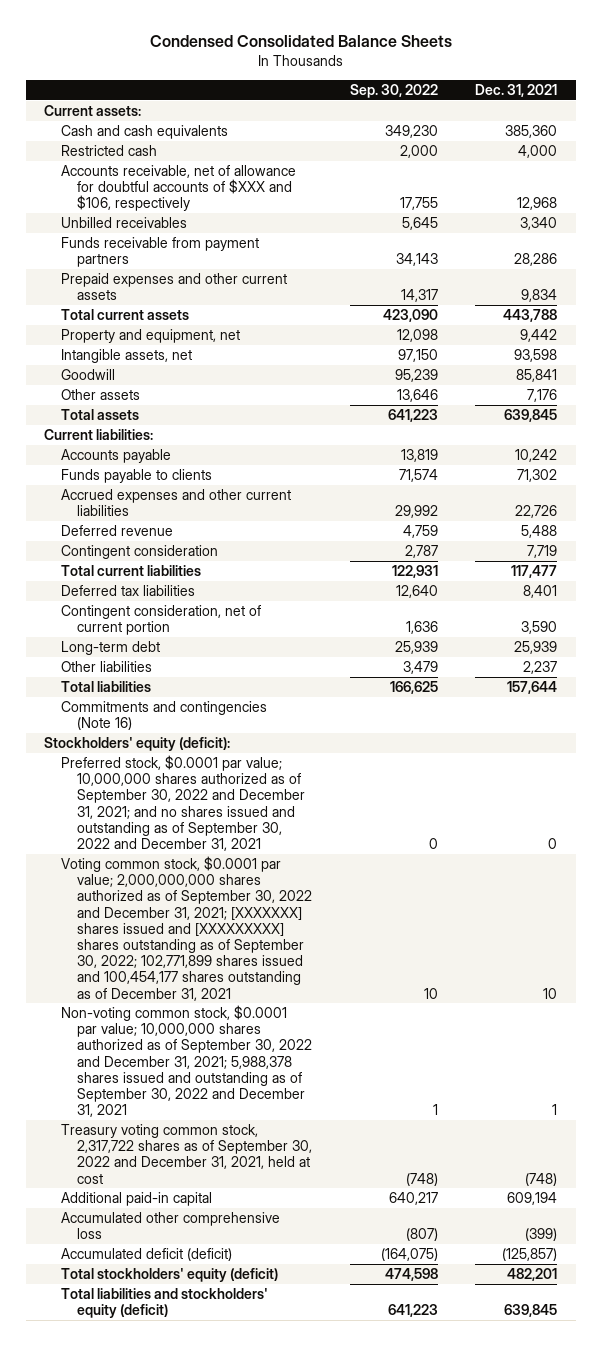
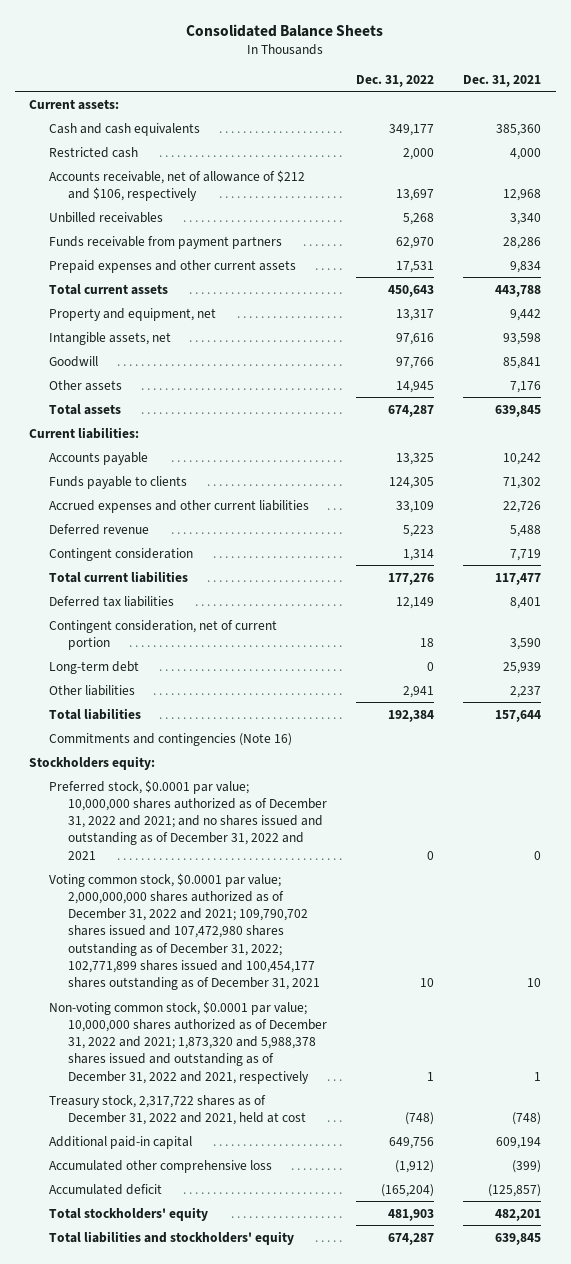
[149,35,452,48] Condensed Consolidated Balance Sheets -> [186,23,384,37] Consolidated Balance Sheets
[349,84,438,99] Sep. 30, 2022 -> none
none -> [356,74,435,87] Dec. 31, 2022
[60,164,296,212] Accounts receivable, net of allowance for doubtful accounts of $XXX and $106, respectively -> [48,169,305,201] Accounts receivable, net of allowance of $212 and $106, respectively
[44,736,231,751] Stockholders' equity (deficit): -> [29,755,156,770] Stockholders equity:
[60,754,306,851] Preferred stock, $0.0001 par value; 10,000,000 shares authorized as of September 30, 2022 and December 31, 2021; and no shares issued and outstanding as of September 30, 2022 and December 31, 2021 -> [48,779,328,860] Preferred stock, $0.0001 par value; 10,000,000 shares authorized as of December 31, 2022 and 2021; and no shares issued and outstanding as of December 31, 2022 and 2021
[60,855,313,1001] Voting common stock, $0.0001 par value; 2,000,000,000 shares authorized as of September 30, 2022 and December 31, 2021; [XXXXXXX] shares issued and [XXXXXXXXX] shares outstanding as of September 30, 2022; 102,771,899 shares issued and 100,454,177 shares outstanding as of December 31, 2021 -> [48,872,321,991] Voting common stock, $0.0001 par value; 2,000,000,000 shares authorized as of December 31, 2022 and 2021; 109,790,702 shares issued and 107,472,980 shares outstanding as of December 31, 2022; 102,771,899 shares issued and 100,454,177 shares outstanding as of December 31, 2021
[60,1004,313,1118] Non-voting common stock, $0.0001 par value; 10,000,000 shares authorized as of September 30, 2022 and December 31, 2021; 5,988,378 shares issued and outstanding as of September 30, 2022 and December 31, 2021 -> [48,1000,328,1084] Non-voting common stock, $0.0001 par value; 10,000,000 shares authorized as of December 31, 2022 and 2021; 1,873,320 and 5,988,378 shares issued and outstanding as of December 31, 2022 and 2021, respectively
[60,1123,313,1184] Treasury voting common stock, 2,317,722 shares as of September 30, 2022 and December 31, 2021, held at cost -> [48,1094,307,1125] Treasury stock, 2,317,722 shares as of December 31, 2022 and 2021, held at cost
[60,1247,232,1261] Accumulated deficit (deficit) -> [48,1183,162,1195] Accumulated deficit
[60,1267,278,1282] Total stockholders' equity (deficit) -> [48,1206,208,1221] Total stockholders' equity
[60,1287,268,1319] Total liabilities and stockholders' equity (deficit) -> [48,1230,294,1245] Total liabilities and stockholders' equity

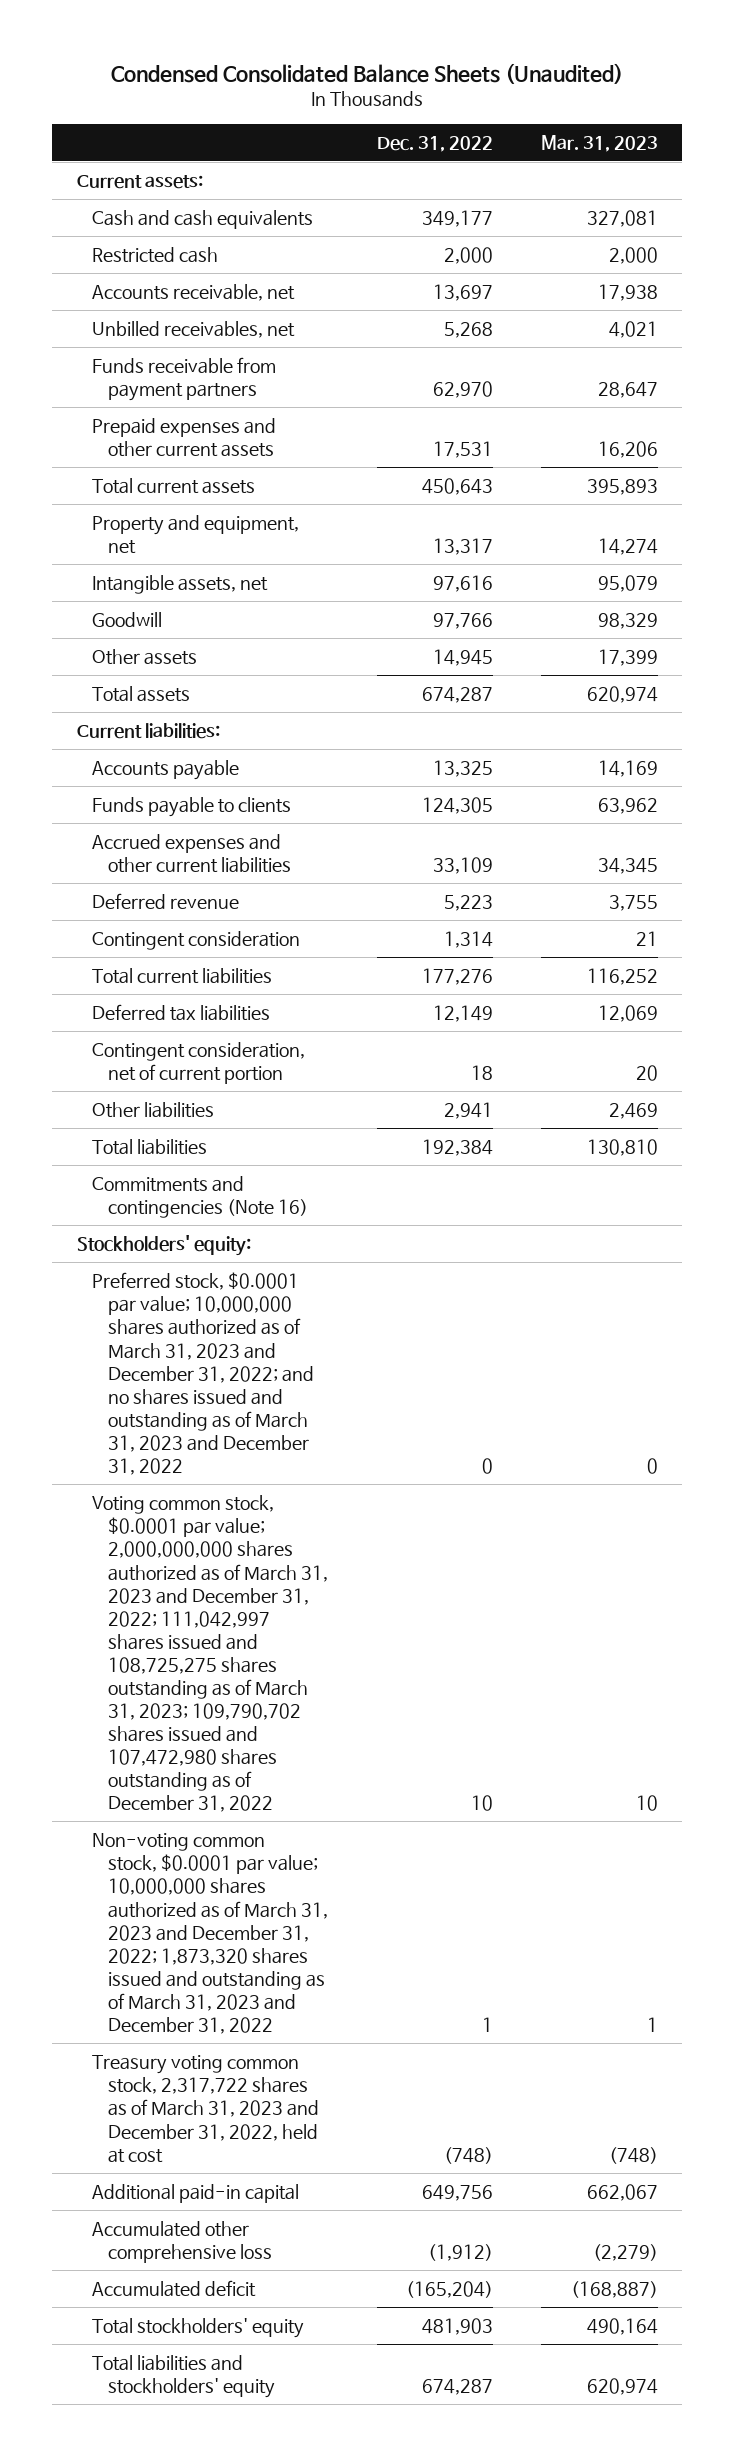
[186,23,384,37] Consolidated Balance Sheets -> [111,62,624,84] Condensed Consolidated Balance Sheets (Unaudited)
[463,74,542,87] Dec. 31, 2021 -> none
none -> [541,134,659,152] Mar. 31, 2023
[48,169,305,201] Accounts receivable, net of allowance of $212 and $106, respectively -> [92,284,296,302] Accounts receivable, net
[48,211,163,223] Unbilled receivables -> [92,321,296,339] Unbilled receivables, net
[48,660,139,674] Long-term debt -> none
[29,755,156,770] Stockholders equity: -> [76,1235,251,1257] Stockholders' equity:
[48,779,328,860] Preferred stock, $0.0001 par value; 10,000,000 shares authorized as of December 31, 2022 and 2021; and no shares issued and outstanding as of December 31, 2022 and 2021 -> [92,1272,315,1475] Preferred stock, $0.0001 par value; 10,000,000 shares authorized as of March 31, 2023 and December 31, 2022; and no shares issued and outstanding as of March 31, 2023 and December 31, 2022
[48,872,321,991] Voting common stock, $0.0001 par value; 2,000,000,000 shares authorized as of December 31, 2022 and 2021; 109,790,702 shares issued and 107,472,980 shares outstanding as of December 31, 2022; 102,771,899 shares issued and 100,454,177 shares outstanding as of December 31, 2021 -> [92,1495,329,1813] Voting common stock, $0.0001 par value; 2,000,000,000 shares authorized as of March 31, 2023 and December 31, 2022; 111,042,997 shares issued and 108,725,275 shares outstanding as of March 31, 2023; 109,790,702 shares issued and 107,472,980 shares outstanding as of December 31, 2022
[48,1000,328,1084] Non-voting common stock, $0.0001 par value; 10,000,000 shares authorized as of December 31, 2022 and 2021; 1,873,320 and 5,988,378 shares issued and outstanding as of December 31, 2022 and 2021, respectively -> [92,1833,329,2034] Non-voting common stock, $0.0001 par value; 10,000,000 shares authorized as of March 31, 2023 and December 31, 2022; 1,873,320 shares issued and outstanding as of March 31, 2023 and December 31, 2022
[48,1094,307,1125] Treasury stock, 2,317,722 shares as of December 31, 2022 and 2021, held at cost -> [92,2055,320,2163] Treasury voting common stock, 2,317,722 shares as of March 31, 2023 and December 31, 2022, held at cost

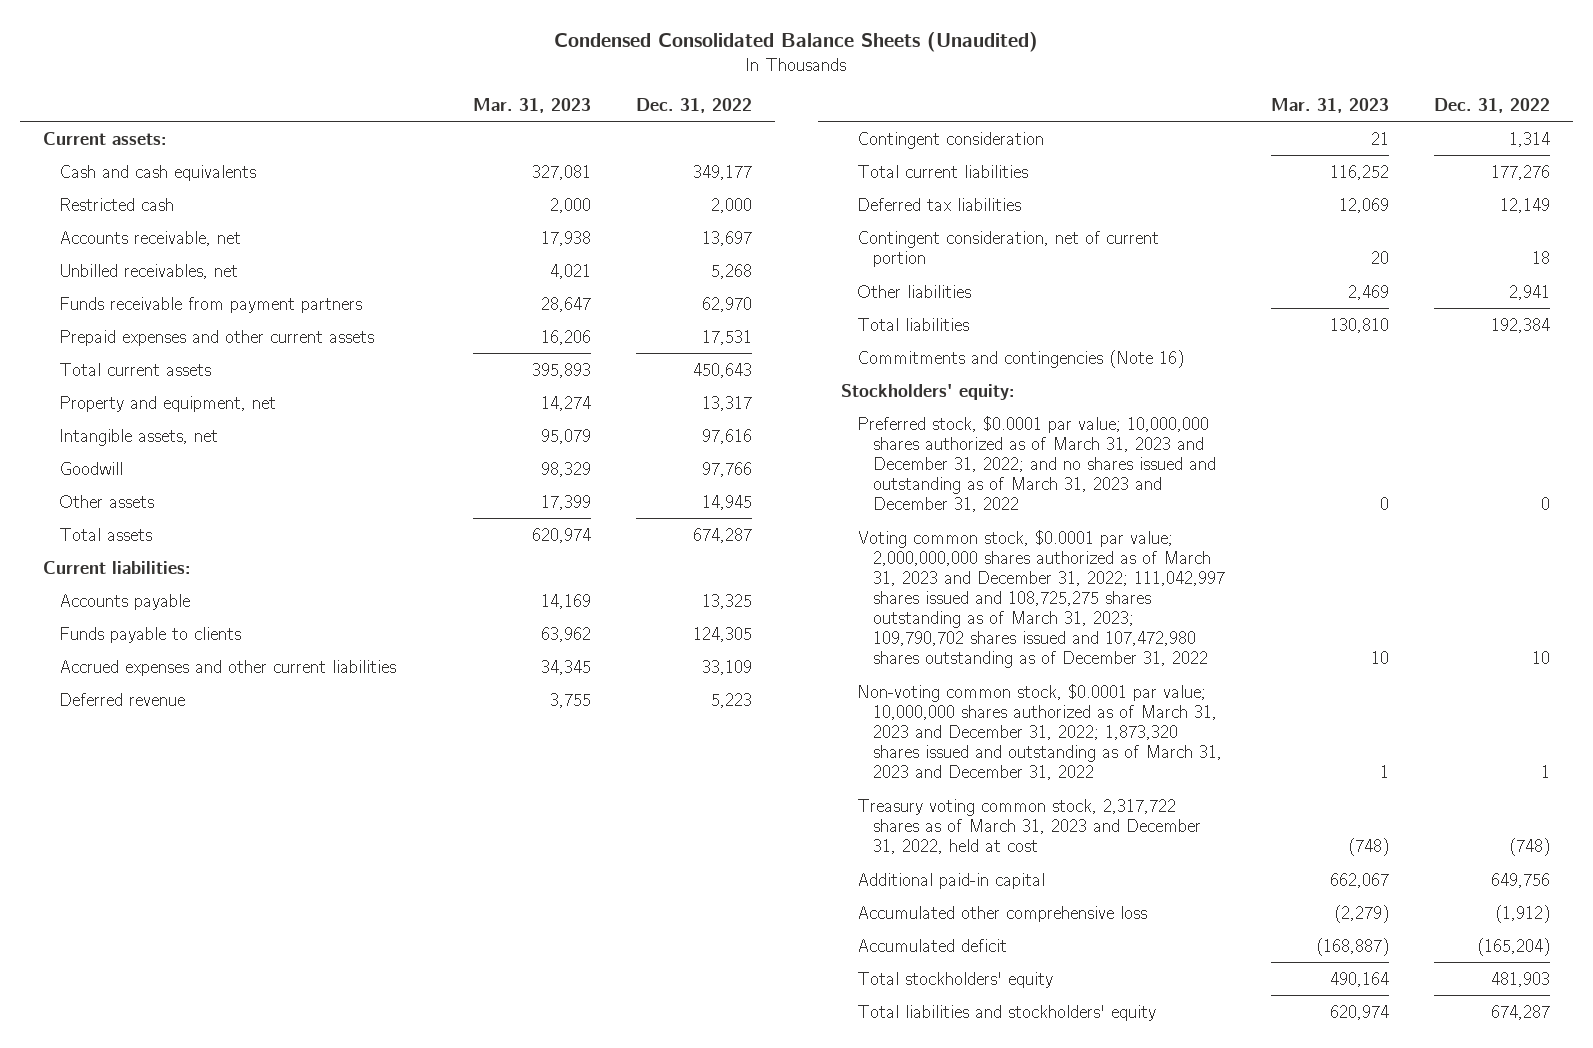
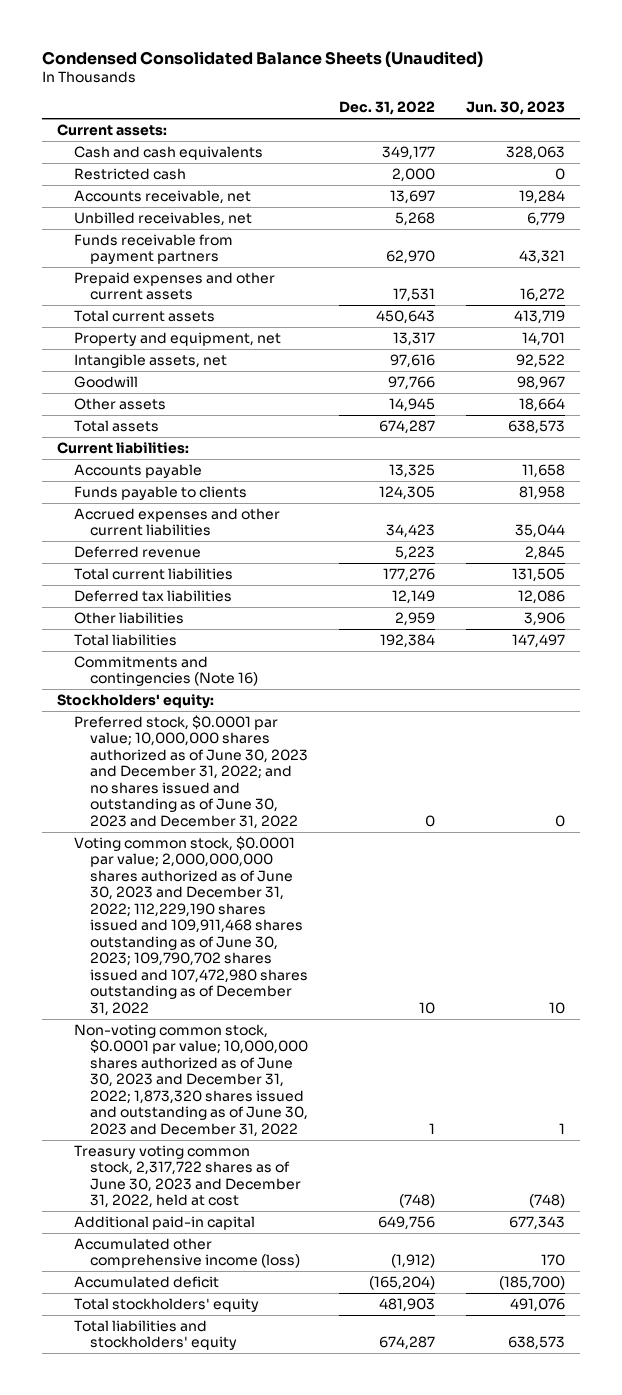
[472,97,591,113] Mar. 31, 2023 -> none
none -> [465,101,565,116] Jun. 30, 2023
[701,659,752,675] 33,109 -> [385,524,435,539] 34,423
[856,131,1044,149] Contingent consideration -> none
[856,230,1159,267] Contingent consideration, net of current portion -> none
[1508,284,1550,300] 2,941 -> [394,612,435,627] 2,959
[856,415,1217,513] Preferred stock, $0.0001 par value; 10,000,000 shares authorized as of March 31, 2023 and December 31, 2022; and no shares issued and outstanding as of March 31, 2023 and December 31, 2022 -> [73,715,308,829] Preferred stock, $0.0001 par value; 10,000,000 shares authorized as of June 30, 2023 and December 31, 2022; and no shares issued and outstanding as of June 30, 2023 and December 31, 2022
[856,529,1226,669] Voting common stock, $0.0001 par value; 2,000,000,000 shares authorized as of March 31, 2023 and December 31, 2022; 111,042,997 shares issued and 108,725,275 shares outstanding as of March 31, 2023; 109,790,702 shares issued and 107,472,980 shares outstanding as of December 31, 2022 -> [73,836,308,1016] Voting common stock, $0.0001 par value; 2,000,000,000 shares authorized as of June 30, 2023 and December 31, 2022; 112,229,190 shares issued and 109,911,468 shares outstanding as of June 30, 2023; 109,790,702 shares issued and 107,472,980 shares outstanding as of December 31, 2022
[856,683,1223,781] Non-voting common stock, $0.0001 par value; 10,000,000 shares authorized as of March 31, 2023 and December 31, 2022; 1,873,320 shares issued and outstanding as of March 31, 2023 and December 31, 2022 -> [73,1024,308,1137] Non-voting common stock, $0.0001 par value; 10,000,000 shares authorized as of June 30, 2023 and December 31, 2022; 1,873,320 shares issued and outstanding as of June 30, 2023 and December 31, 2022
[856,798,1202,854] Treasury voting common stock, 2,317,722 shares as of March 31, 2023 and December 31, 2022, held at cost -> [73,1145,301,1209] Treasury voting common stock, 2,317,722 shares as of June 30, 2023 and December 31, 2022, held at cost
[856,905,1147,922] Accumulated other comprehensive loss -> [73,1238,300,1269] Accumulated other comprehensive income (loss)

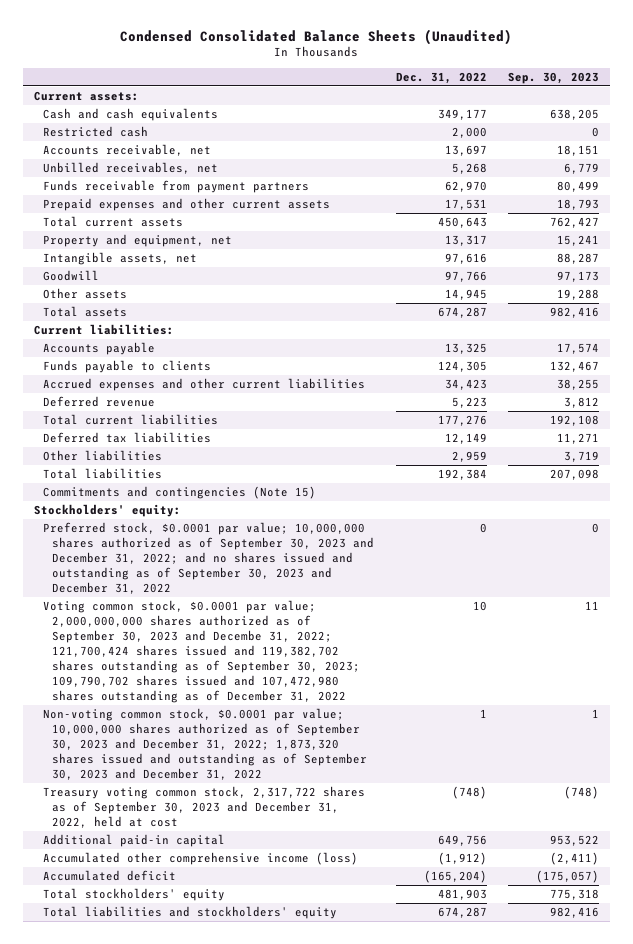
[465,101,565,116] Jun. 30, 2023 -> none
none -> [508,71,600,84] Sep. 30, 2023
[73,656,258,687] Commitments and contingencies (Note 16) -> [42,486,316,500] Commitments and contingencies (Note 15)
[73,715,308,829] Preferred stock, $0.0001 par value; 10,000,000 shares authorized as of June 30, 2023 and December 31, 2022; and no shares issued and outstanding as of June 30, 2023 and December 31, 2022 -> [42,522,375,595] Preferred stock, $0.0001 par value; 10,000,000 shares authorized as of September 30, 2023 and December 31, 2022; and no shares issued and outstanding as of September 30, 2023 and December 31, 2022
[73,836,308,1016] Voting common stock, $0.0001 par value; 2,000,000,000 shares authorized as of June 30, 2023 and December 31, 2022; 112,229,190 shares issued and 109,911,468 shares outstanding as of June 30, 2023; 109,790,702 shares issued and 107,472,980 shares outstanding as of December 31, 2022 -> [42,600,361,704] Voting common stock, $0.0001 par value; 2,000,000,000 shares authorized as of September 30, 2023 and Decembe 31, 2022; 121,700,424 shares issued and 119,382,702 shares outstanding as of September 30, 2023; 109,790,702 shares issued and 107,472,980 shares outstanding as of December 31, 2022
[73,1024,308,1137] Non-voting common stock, $0.0001 par value; 10,000,000 shares authorized as of June 30, 2023 and December 31, 2022; 1,873,320 shares issued and outstanding as of June 30, 2023 and December 31, 2022 -> [42,708,368,781] Non-voting common stock, $0.0001 par value; 10,000,000 shares authorized as of September 30, 2023 and December 31, 2022; 1,873,320 shares issued and outstanding as of September 30, 2023 and December 31, 2022
[73,1145,301,1209] Treasury voting common stock, 2,317,722 shares as of June 30, 2023 and December 31, 2022, held at cost -> [42,786,365,829] Treasury voting common stock, 2,317,722 shares as of September 30, 2023 and December 31, 2022, held at cost

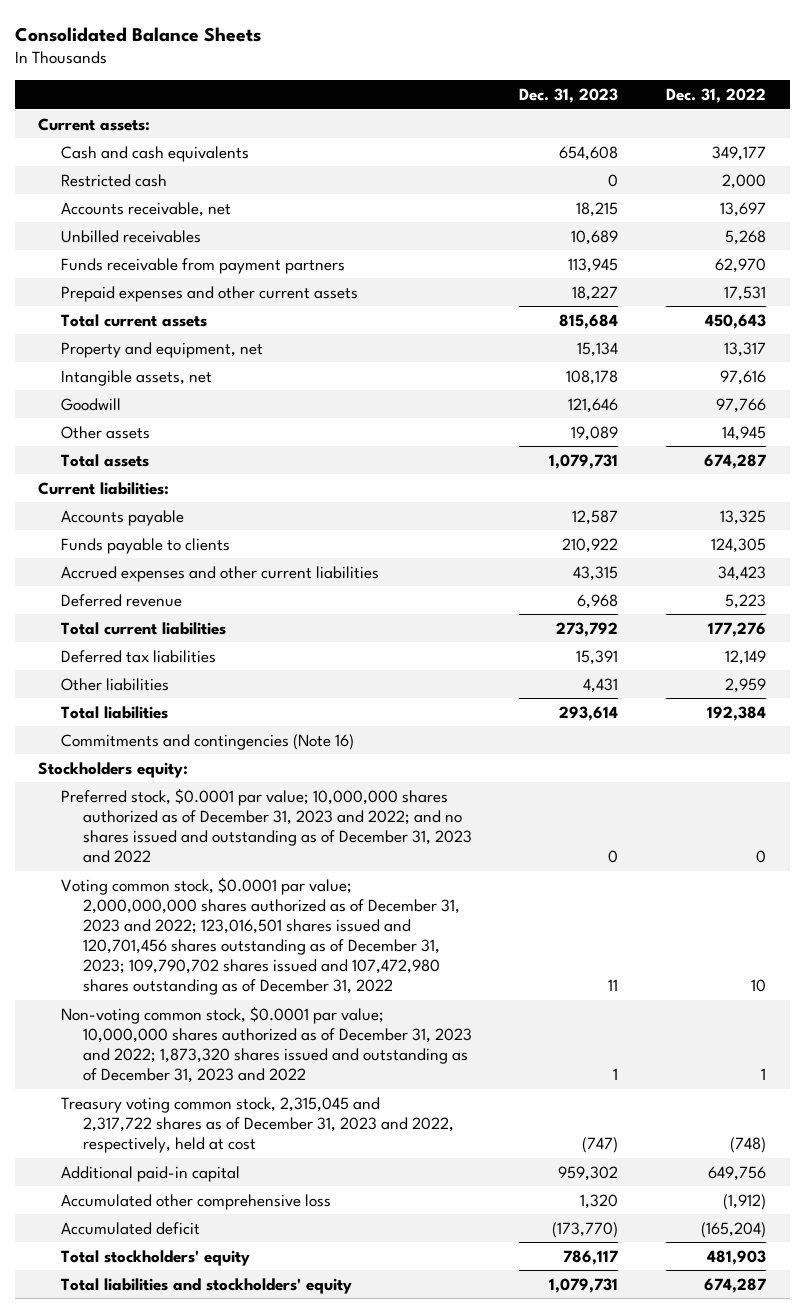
[120,28,513,45] Condensed Consolidated Balance Sheets (Unaudited) -> [14,26,261,42] Consolidated Balance Sheets
[508,71,600,84] Sep. 30, 2023 -> none
none -> [519,87,619,103] Dec. 31, 2023
[42,162,218,175] Unbilled receivables, net -> [60,229,201,243] Unbilled receivables
[42,486,316,500] Commitments and contingencies (Note 15) -> [60,733,354,750] Commitments and contingencies (Note 16)
[33,504,181,518] Stockholders' equity: -> [38,761,189,778] Stockholders equity:
[42,522,375,595] Preferred stock, $0.0001 par value; 10,000,000 shares authorized as of September 30, 2023 and December 31, 2022; and no shares issued and outstanding as of September 30, 2023 and December 31, 2022 -> [60,787,472,863] Preferred stock, $0.0001 par value; 10,000,000 shares authorized as of December 31, 2023 and 2022; and no shares issued and outstanding as of December 31, 2023 and 2022
[42,600,361,704] Voting common stock, $0.0001 par value; 2,000,000,000 shares authorized as of September 30, 2023 and Decembe 31, 2022; 121,700,424 shares issued and 119,382,702 shares outstanding as of September 30, 2023; 109,790,702 shares issued and 107,472,980 shares outstanding as of December 31, 2022 -> [60,876,460,996] Voting common stock, $0.0001 par value; 2,000,000,000 shares authorized as of December 31, 2023 and 2022; 123,016,501 shares issued and 120,701,456 shares outstanding as of December 31, 2023; 109,790,702 shares issued and 107,472,980 shares outstanding as of December 31, 2022
[42,708,368,781] Non-voting common stock, $0.0001 par value; 10,000,000 shares authorized as of September 30, 2023 and December 31, 2022; 1,873,320 shares issued and outstanding as of September 30, 2023 and December 31, 2022 -> [60,1005,472,1083] Non-voting common stock, $0.0001 par value; 10,000,000 shares authorized as of December 31, 2023 and 2022; 1,873,320 shares issued and outstanding as of December 31, 2023 and 2022
[42,786,365,829] Treasury voting common stock, 2,317,722 shares as of September 30, 2023 and December 31, 2022, held at cost -> [60,1096,454,1153] Treasury voting common stock, 2,315,045 and 2,317,722 shares as of December 31, 2023 and 2022, respectively, held at cost
[42,852,358,866] Accumulated other comprehensive income (loss) -> [60,1193,331,1210] Accumulated other comprehensive loss

